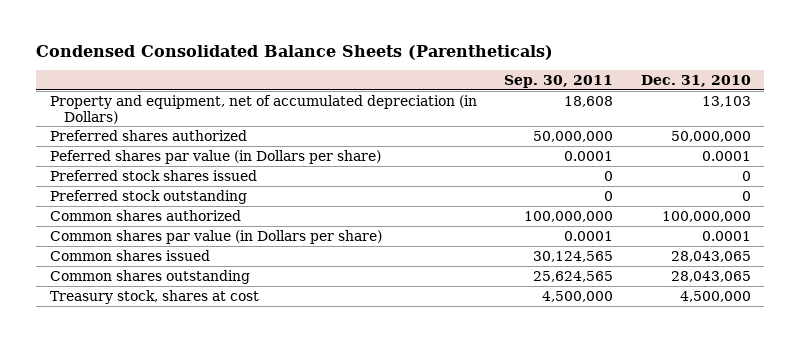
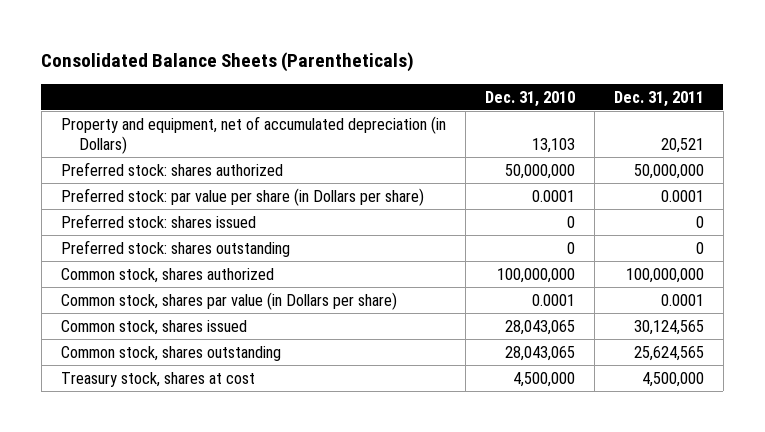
[35,44,553,60] Condensed Consolidated Balance Sheets (Parentheticals) -> [41,52,415,73] Consolidated Balance Sheets (Parentheticals)
[504,75,614,89] Sep. 30, 2011 -> none
none -> [613,90,704,107] Dec. 31, 2011
[49,129,247,141] Preferred shares authorized -> [60,161,283,176] Preferred stock: shares authorized
[49,149,381,164] Peferred shares par value (in Dollars per share) -> [60,187,424,206] Preferred stock: par value per share (in Dollars per share)
[49,169,257,181] Preferred stock shares issued -> [60,213,256,228] Preferred stock: shares issued
[49,189,247,204] Preferred stock outstanding -> [60,239,290,257] Preferred stock: shares outstanding
[49,209,241,221] Common shares authorized -> [60,267,274,283] Common stock, shares authorized
[49,229,382,244] Common shares par value (in Dollars per share) -> [60,291,397,310] Common stock, shares par value (in Dollars per share)
[49,249,210,261] Common shares issued -> [60,319,247,335] Common stock, shares issued
[49,269,250,284] Common shares outstanding -> [60,345,281,361] Common stock, shares outstanding

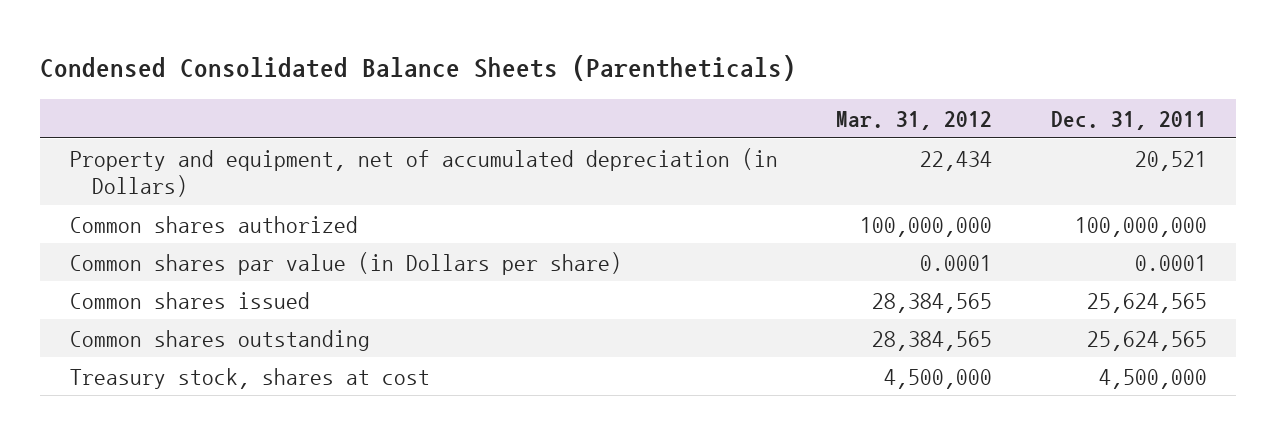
[41,52,415,73] Consolidated Balance Sheets (Parentheticals) -> [40,55,797,82] Condensed Consolidated Balance Sheets (Parentheticals)
[484,90,575,107] Dec. 31, 2010 -> none
none -> [836,110,993,130] Mar. 31, 2012
[60,161,283,176] Preferred stock: shares authorized -> none
[60,187,424,206] Preferred stock: par value per share (in Dollars per share) -> none
[60,213,256,228] Preferred stock: shares issued -> none
[60,239,290,257] Preferred stock: shares outstanding -> none
[60,267,274,283] Common stock, shares authorized -> [69,215,358,233] Common shares authorized
[60,291,397,310] Common stock, shares par value (in Dollars per share) -> [69,251,622,275] Common shares par value (in Dollars per share)
[60,319,247,335] Common stock, shares issued -> [69,291,310,309] Common shares issued
[633,319,704,335] 30,124,565 -> [1086,292,1207,313] 25,624,565
[60,345,281,361] Common stock, shares outstanding -> [69,329,370,351] Common shares outstanding

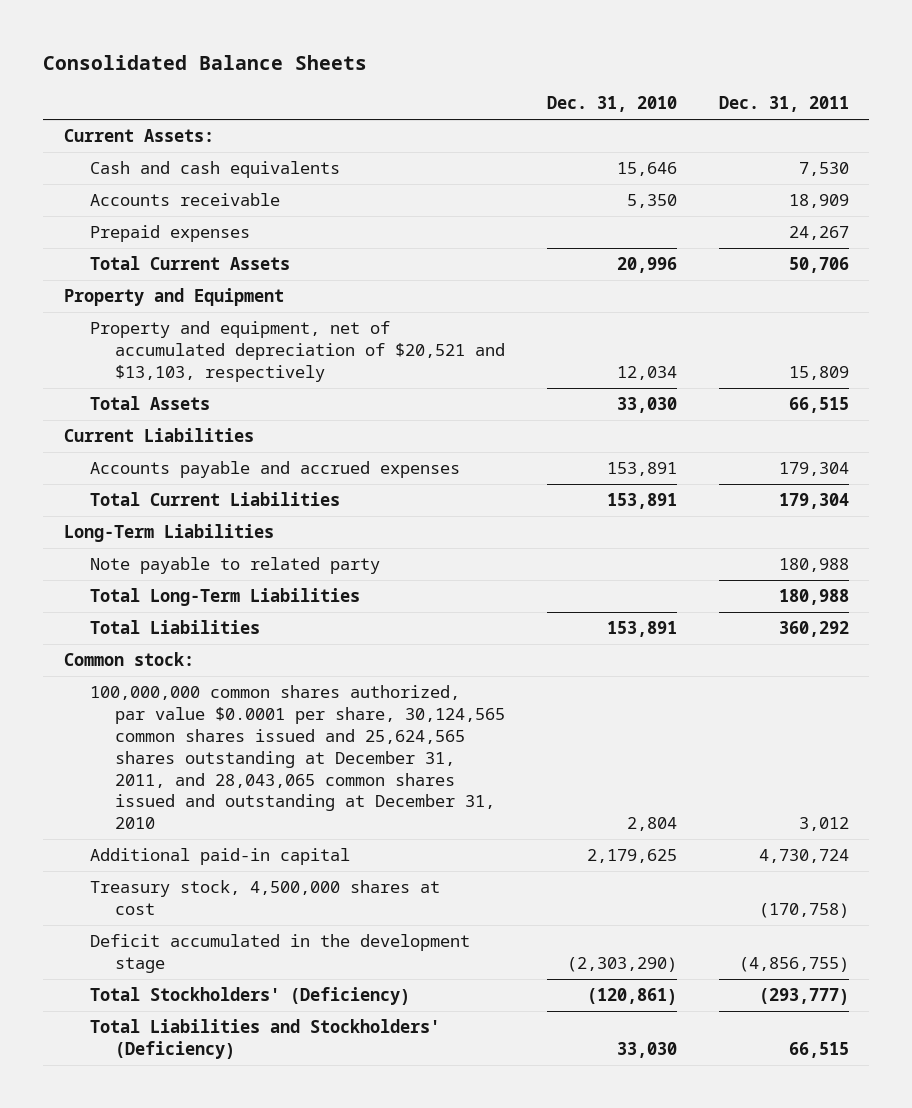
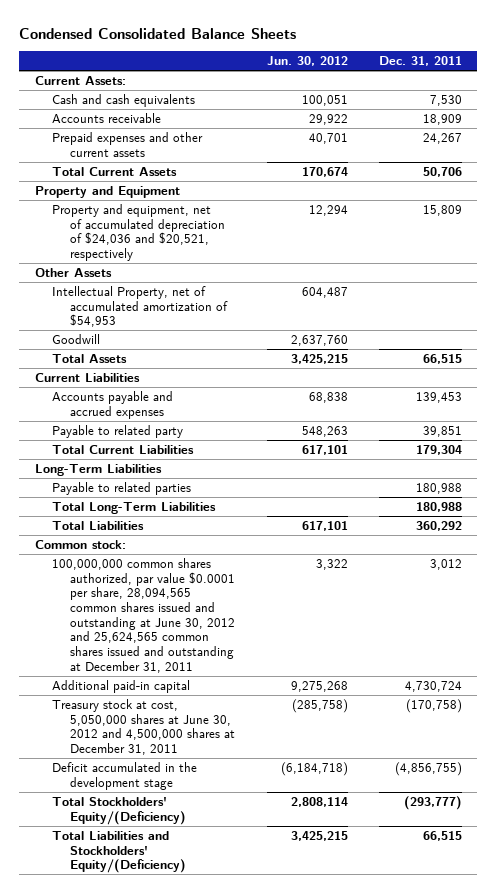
[43,54,368,70] Consolidated Balance Sheets -> [19,27,297,39] Condensed Consolidated Balance Sheets
[546,95,677,112] Dec. 31, 2010 -> none
none -> [266,56,348,67] Jun. 30, 2012
[89,225,250,243] Prepaid expenses -> [52,131,204,157] Prepaid expenses and other current assets
[89,321,506,382] Property and equipment, net of accumulated depreciation of $20,521 and $13,103, respectively -> [52,203,226,262] Property and equipment, net of accumulated depreciation of $24,036 and $20,521, respectively
none -> [34,267,112,277] Other Assets
none -> [52,285,229,328] Intellectual Property, net of accumulated amortization of $54,953
none -> [52,333,101,344] Goodwill
[778,462,849,477] 179,304 -> [415,391,462,403] 139,453
none -> [52,424,184,438] Payable to related party
[89,557,380,575] Note payable to related party -> [52,481,192,495] Payable to related parties
[89,685,506,830] 100,000,000 common shares authorized, par value $0.0001 per share, 30,124,565 common shares issued and 25,624,565 shares outstanding at December 31, 2011, and 28,043,065 common shares issued and outstanding at December 31, 2010 -> [52,557,236,673] 100,000,000 common shares authorized, par value $0.0001 per share, 28,094,565 common shares issued and outstanding at June 30, 2012 and 25,624,565 common shares issued and outstanding at December 31, 2011
[89,880,440,916] Treasury stock, 4,500,000 shares at cost -> [52,698,236,756] Treasury stock at cost, 5,050,000 shares at June 30, 2012 and 4,500,000 shares at December 31, 2011
[89,987,410,1006] Total Stockholders' (Deficiency) -> [52,796,187,825] Total Stockholders' Equity/(Deficiency)
[89,1019,440,1060] Total Liabilities and Stockholders' (Deficiency) -> [52,830,187,874] Total Liabilities and Stockholders' Equity/(Deficiency)

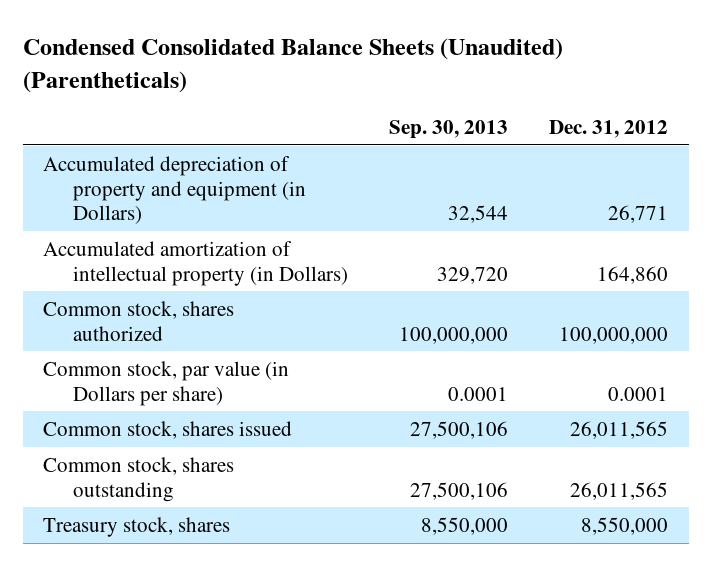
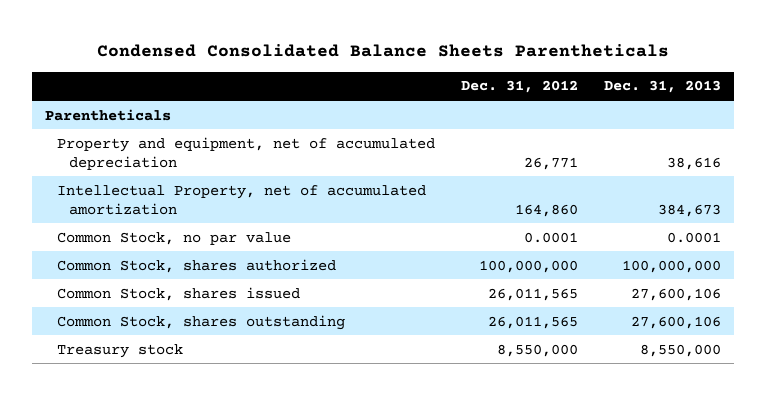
[22,38,563,94] Condensed Consolidated Balance Sheets (Unaudited) (Parentheticals) -> [96,44,669,58] Condensed Consolidated Balance Sheets Parentheticals
[388,119,508,139] Sep. 30, 2013 -> none
none -> [603,80,721,94] Dec. 31, 2013
[43,360,290,406] Common stock, par value (in Dollars per share) -> none
none -> [44,108,171,121] Parentheticals
[43,155,306,225] Accumulated depreciation of property and equipment (in Dollars) -> [57,136,436,170] Property and equipment, net of accumulated depreciation
[43,240,348,286] Accumulated amortization of intellectual property (in Dollars) -> [57,184,427,215] Intellectual Property, net of accumulated amortization
none -> [57,231,292,245] Common Stock, no par value
[43,300,235,341] Common stock, shares authorized -> [57,258,337,273] Common Stock, shares authorized
[43,420,293,439] Common stock, shares issued -> [57,286,301,301] Common Stock, shares issued
[43,456,235,502] Common stock, shares outstanding -> [57,314,346,330] Common Stock, shares outstanding
[43,516,231,537] Treasury stock, shares -> [57,343,184,358] Treasury stock

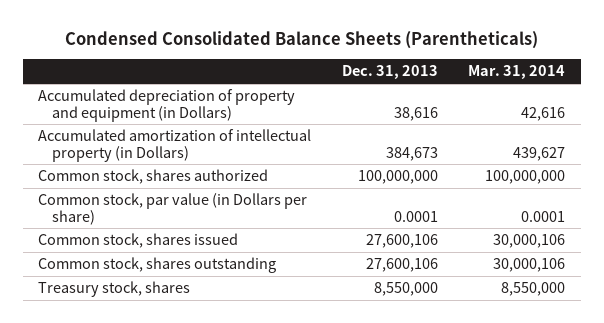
[96,44,669,58] Condensed Consolidated Balance Sheets Parentheticals -> [64,31,538,50] Condensed Consolidated Balance Sheets (Parentheticals)
[460,80,578,94] Dec. 31, 2012 -> none
none -> [468,65,566,80] Mar. 31, 2014
[44,108,171,121] Parentheticals -> none
[57,231,292,245] Common Stock, no par value -> none
[57,136,436,170] Property and equipment, net of accumulated depreciation -> [38,89,296,122] Accumulated depreciation of property and equipment (in Dollars)
[57,184,427,215] Intellectual Property, net of accumulated amortization -> [38,129,312,162] Accumulated amortization of intellectual property (in Dollars)
[57,258,337,273] Common Stock, shares authorized -> [38,169,269,185] Common stock, shares authorized
none -> [38,193,308,225] Common stock, par value (in Dollars per share)
[57,286,301,301] Common Stock, shares issued -> [38,233,239,249] Common stock, shares issued
[57,314,346,330] Common Stock, shares outstanding -> [38,257,277,274] Common stock, shares outstanding
[57,343,184,358] Treasury stock -> [38,281,191,298] Treasury stock, shares

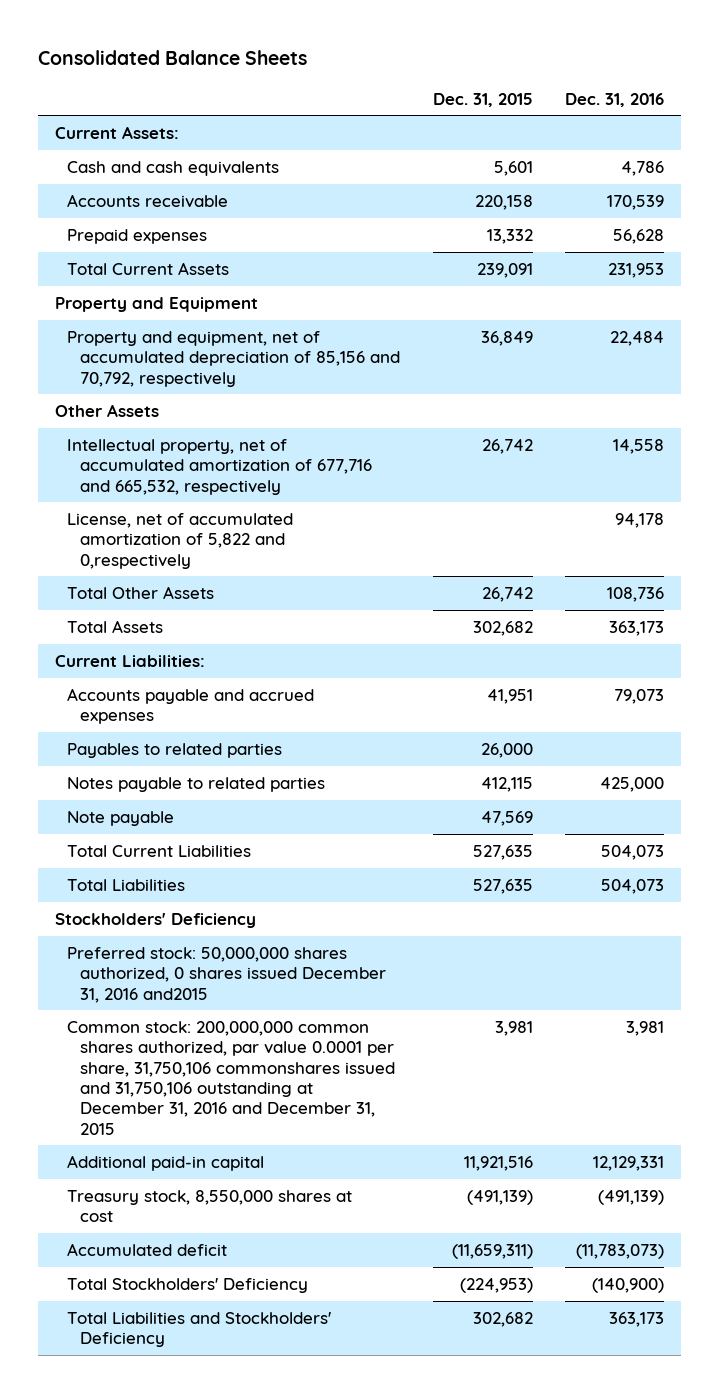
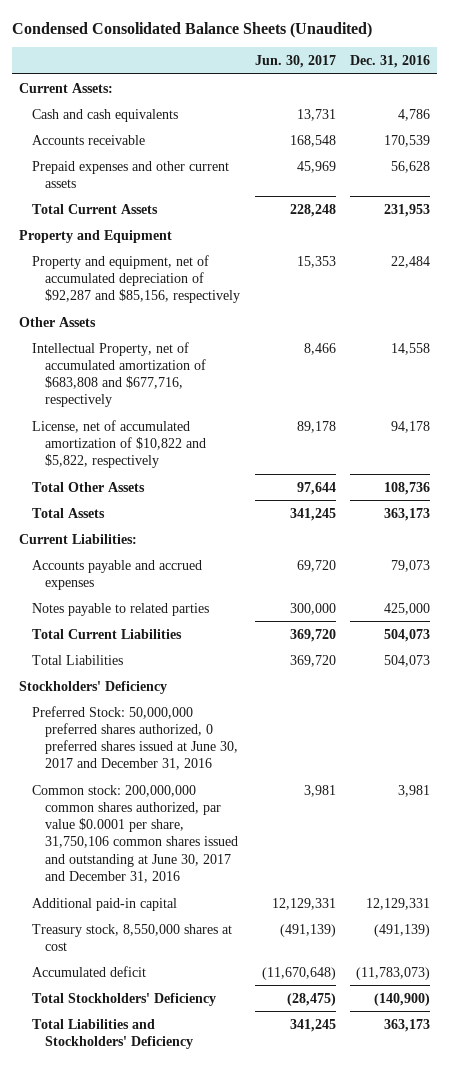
[38,49,308,65] Consolidated Balance Sheets -> [12,21,373,38] Condensed Consolidated Balance Sheets (Unaudited)
[432,92,533,107] Dec. 31, 2015 -> none
none -> [254,55,336,69] Jun. 30, 2017
[67,228,208,244] Prepaid expenses -> [32,160,230,188] Prepaid expenses and other current assets
[67,330,400,387] Property and equipment, net of accumulated depreciation of 85,156 and 70,792, respectively -> [32,254,241,304] Property and equipment, net of accumulated depreciation of $92,287 and $85,156, respectively
[67,438,372,495] Intellectual property, net of accumulated amortization of 677,716 and 665,532, respectively -> [32,341,207,408] Intellectual Property, net of accumulated amortization of $683,808 and $677,716, respectively
[67,512,294,569] License, net of accumulated amortization of 5,822 and 0,respectively -> [32,419,207,469] License, net of accumulated amortization of $10,822 and $5,822, respectively
[67,742,283,758] Payables to related parties -> none
[67,810,175,826] Note payable -> none
[67,946,386,1003] Preferred stock: 50,000,000 shares authorized, 0 shares issued December 31, 2016 and2015 -> [32,705,239,771] Preferred Stock: 50,000,000 preferred shares authorized, 0 preferred shares issued at June 30, 2017 and December 31, 2016
[67,1020,395,1135] Common stock: 200,000,000 common shares authorized, par value 0.0001 per share, 31,750,106 commonshares issued and 31,750,106 outstanding at December 31, 2016 and December 31, 2015 -> [32,784,239,883] Common stock: 200,000,000 common shares authorized, par value $0.0001 per share, 31,750,106 common shares issued and outstanding at June 30, 2017 and December 31, 2016

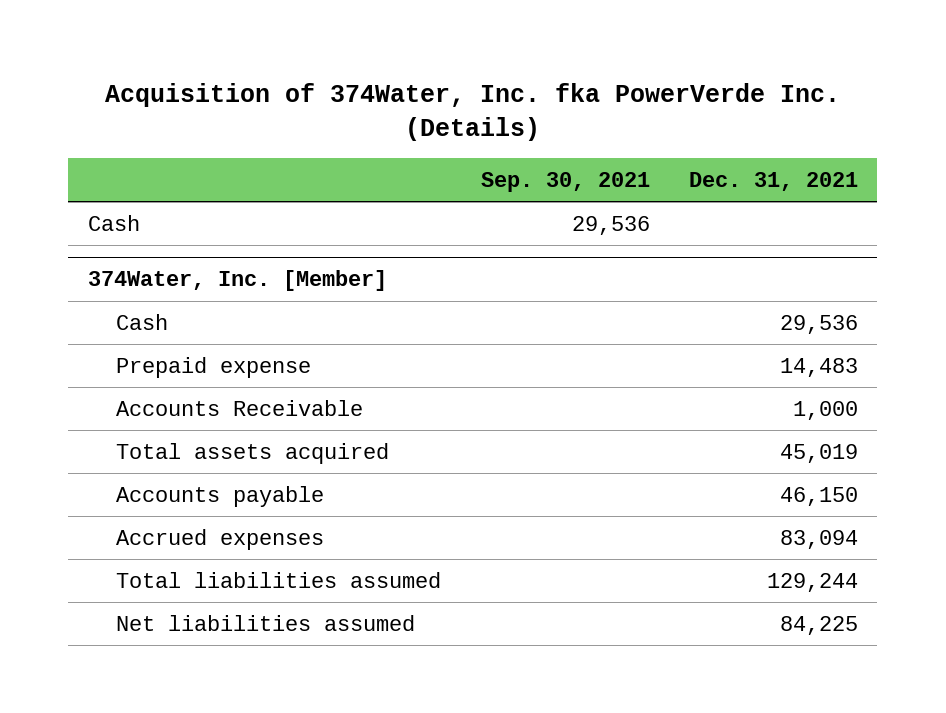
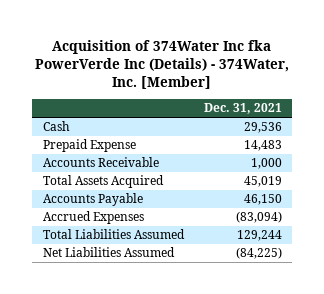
[104,83,840,142] Acquisition of 374Water, Inc. fka PowerVerde Inc. (Details) -> [35,39,290,90] Acquisition of 374Water Inc fka PowerVerde Inc (Details) - 374Water, Inc. [Member]
[480,172,650,193] Sep. 30, 2021 -> none
[87,214,140,231] Cash -> none
[87,270,387,292] 374Water, Inc. [Member] -> none
[116,356,312,378] Prepaid expense -> [42,139,136,153] Prepaid Expense
[116,442,390,464] Total assets acquired -> [42,175,164,189] Total Assets Acquired
[116,485,325,507] Accounts payable -> [42,193,143,207] Accounts Payable
[116,528,325,550] Accrued expenses -> [42,211,144,225] Accrued Expenses
[779,529,858,549] 83,094 -> [235,211,282,224] (83,094)
[116,571,442,588] Total liabilities assumed -> [42,229,185,240] Total Liabilities Assumed
[116,614,416,631] Net liabilities assumed -> [42,247,175,258] Net Liabilities Assumed
[779,615,858,635] 84,225 -> [235,247,282,260] (84,225)

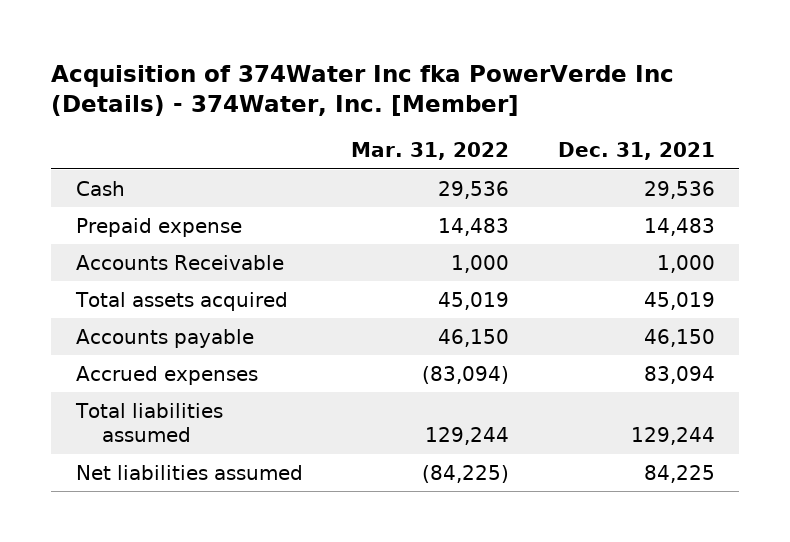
none -> [351,141,510,160] Mar. 31, 2022
[42,139,136,153] Prepaid Expense -> [75,217,242,237] Prepaid expense
[42,175,164,189] Total Assets Acquired -> [74,291,288,311] Total assets acquired
[42,193,143,207] Accounts Payable -> [75,328,254,348] Accounts payable
[42,211,144,225] Accrued Expenses -> [75,365,258,385] Accrued expenses
[235,211,282,224] (83,094) -> [643,365,715,384] 83,094
[42,229,185,240] Total Liabilities Assumed -> [74,402,223,443] Total liabilities assumed
[42,247,175,258] Net Liabilities Assumed -> [75,464,303,480] Net liabilities assumed
[235,247,282,260] (84,225) -> [643,464,715,483] 84,225

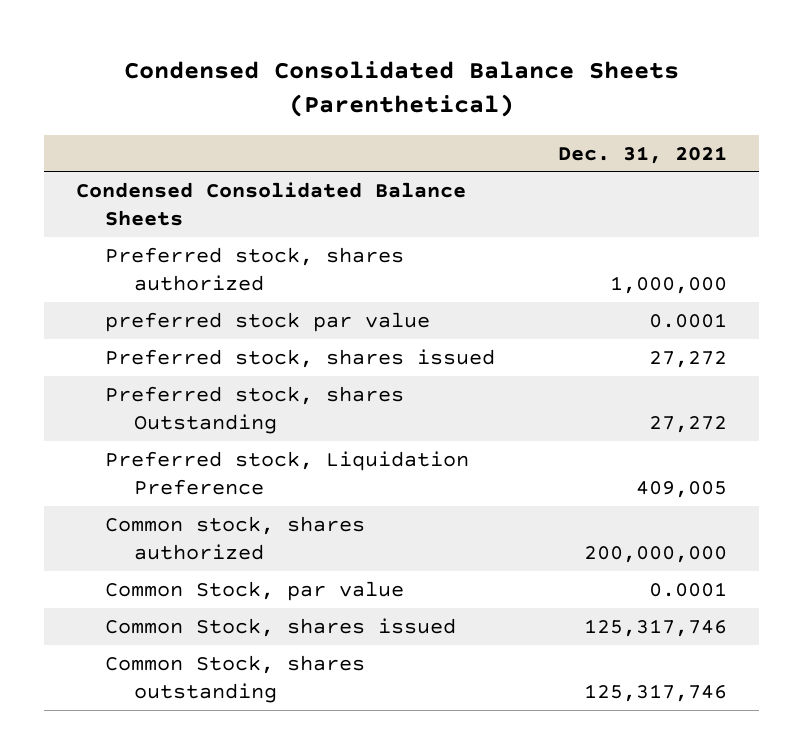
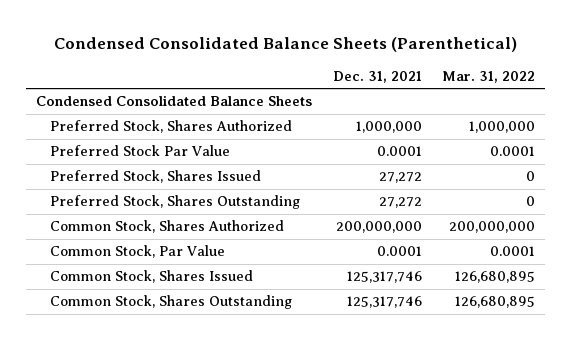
none -> [441,71,535,84] Mar. 31, 2022
[104,450,469,495] Preferred stock, Liquidation Preference -> none
[104,246,404,291] Preferred stock, shares authorized -> [50,120,293,134] Preferred Stock, Shares Authorized
[104,311,430,332] preferred stock par value -> [50,145,231,157] Preferred Stock Par Value
[104,348,495,368] Preferred stock, shares issued -> [50,170,262,184] Preferred Stock, Shares Issued
[104,385,404,434] Preferred stock, shares Outstanding -> [50,195,301,210] Preferred Stock, Shares Outstanding
[104,515,365,560] Common stock, shares authorized -> [50,220,285,234] Common Stock, Shares Authorized
[104,580,404,601] Common Stock, par value -> [50,245,226,259] Common Stock, Par Value
[104,617,456,637] Common Stock, shares issued -> [50,270,254,284] Common Stock, Shares Issued
[104,654,365,703] Common Stock, shares outstanding -> [50,295,293,310] Common Stock, Shares Outstanding

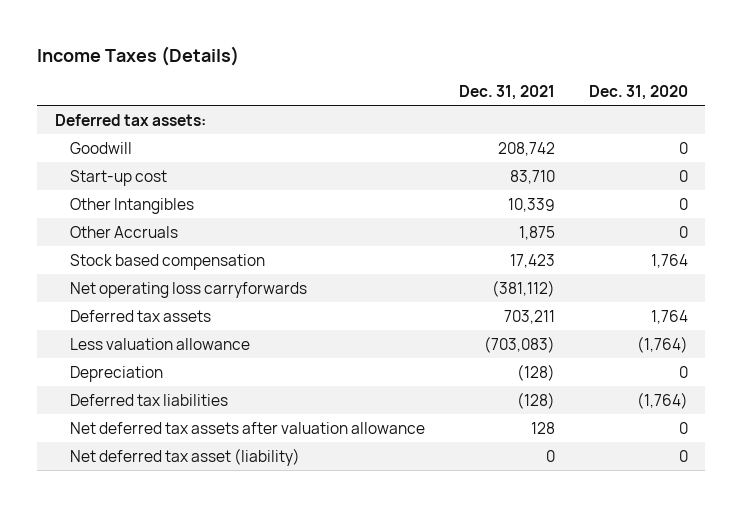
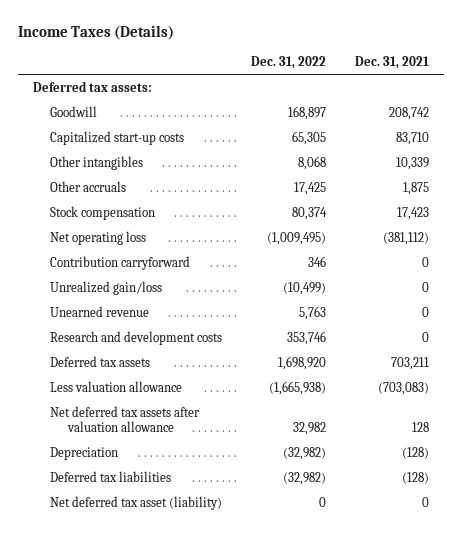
[589,84,689,100] Dec. 31, 2020 -> none
none -> [251,56,327,70] Dec. 31, 2022
[69,169,167,186] Start-up cost -> [50,130,185,145] Capitalized start-up costs
[69,197,194,214] Other Intangibles -> [50,155,144,170] Other intangibles
[69,225,178,238] Other Accruals -> [50,180,127,192] Other accruals
[69,253,265,270] Stock based compensation -> [50,205,156,220] Stock compensation
[69,281,307,298] Net operating loss carryforwards -> [50,230,147,245] Net operating loss
none -> [50,255,191,270] Contribution carryforward
none -> [50,280,163,295] Unrealized gain/loss
none -> [50,305,150,317] Unearned revenue
none -> [50,330,223,345] Research and development costs
[69,421,425,434] Net deferred tax assets after valuation allowance -> [50,405,201,432] Net deferred tax assets after valuation allowance

